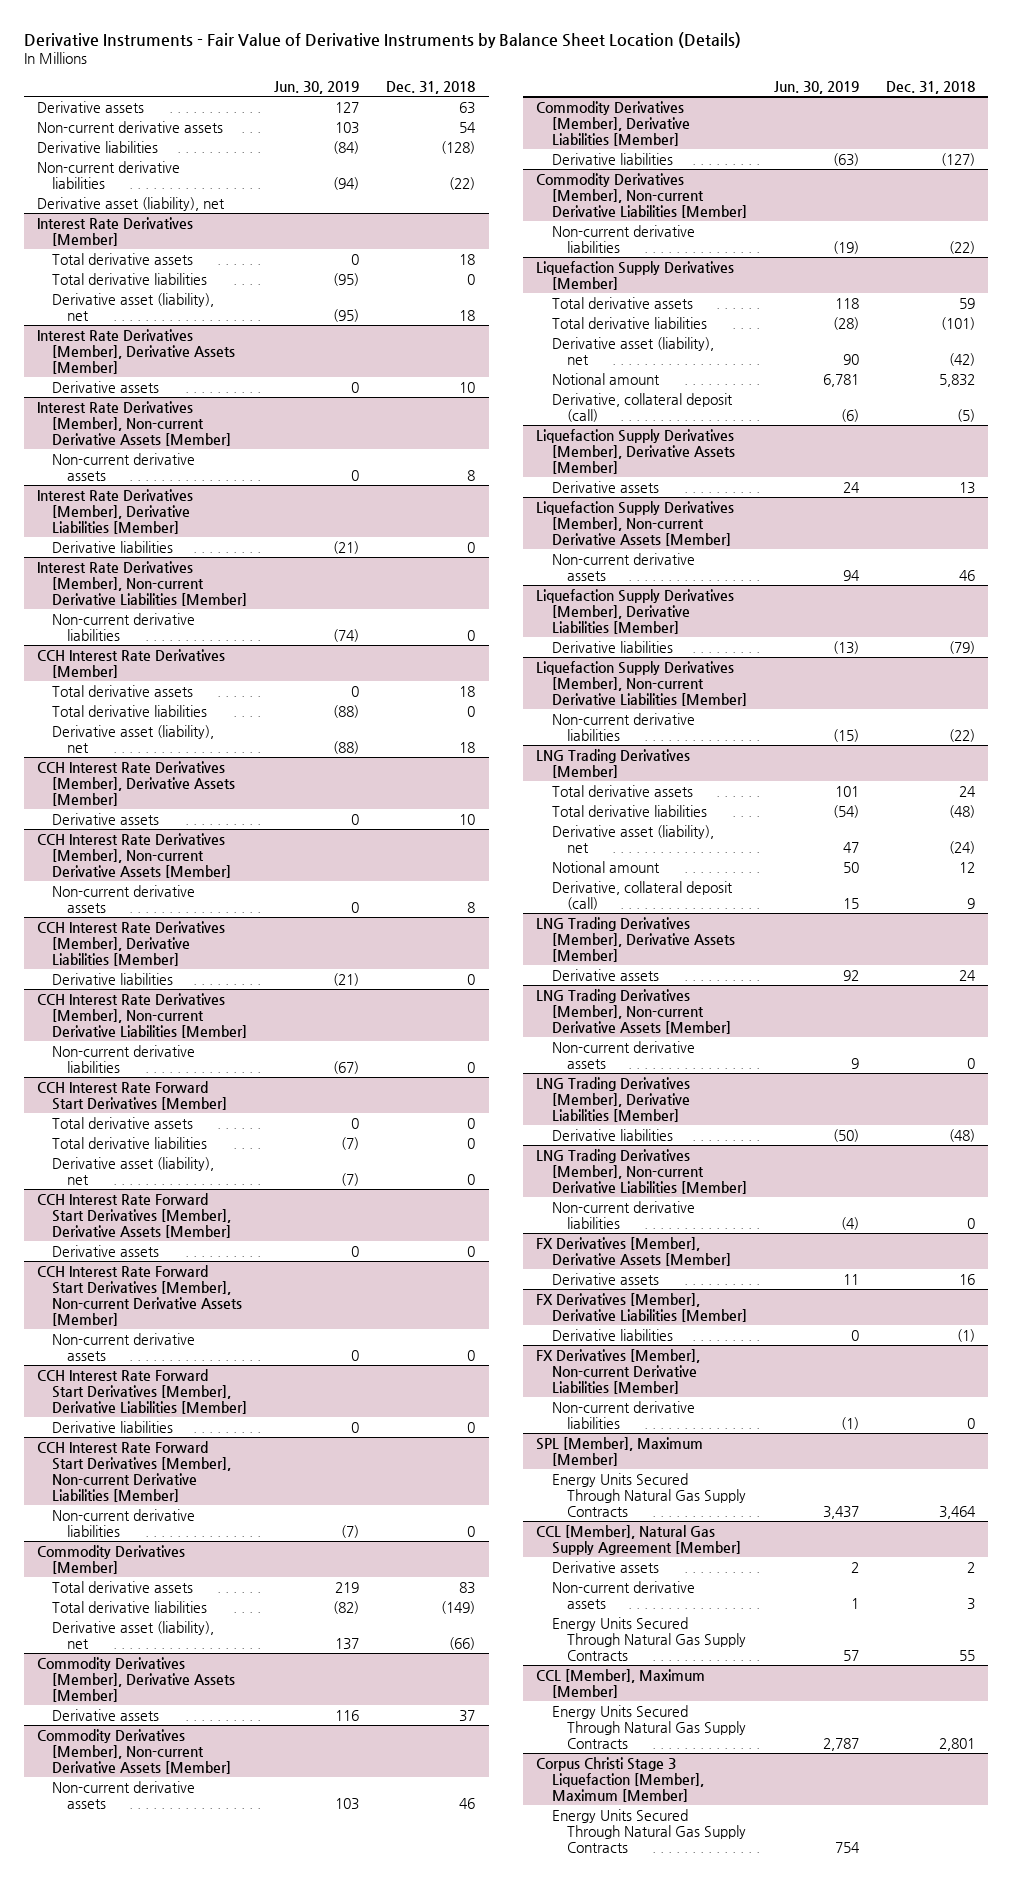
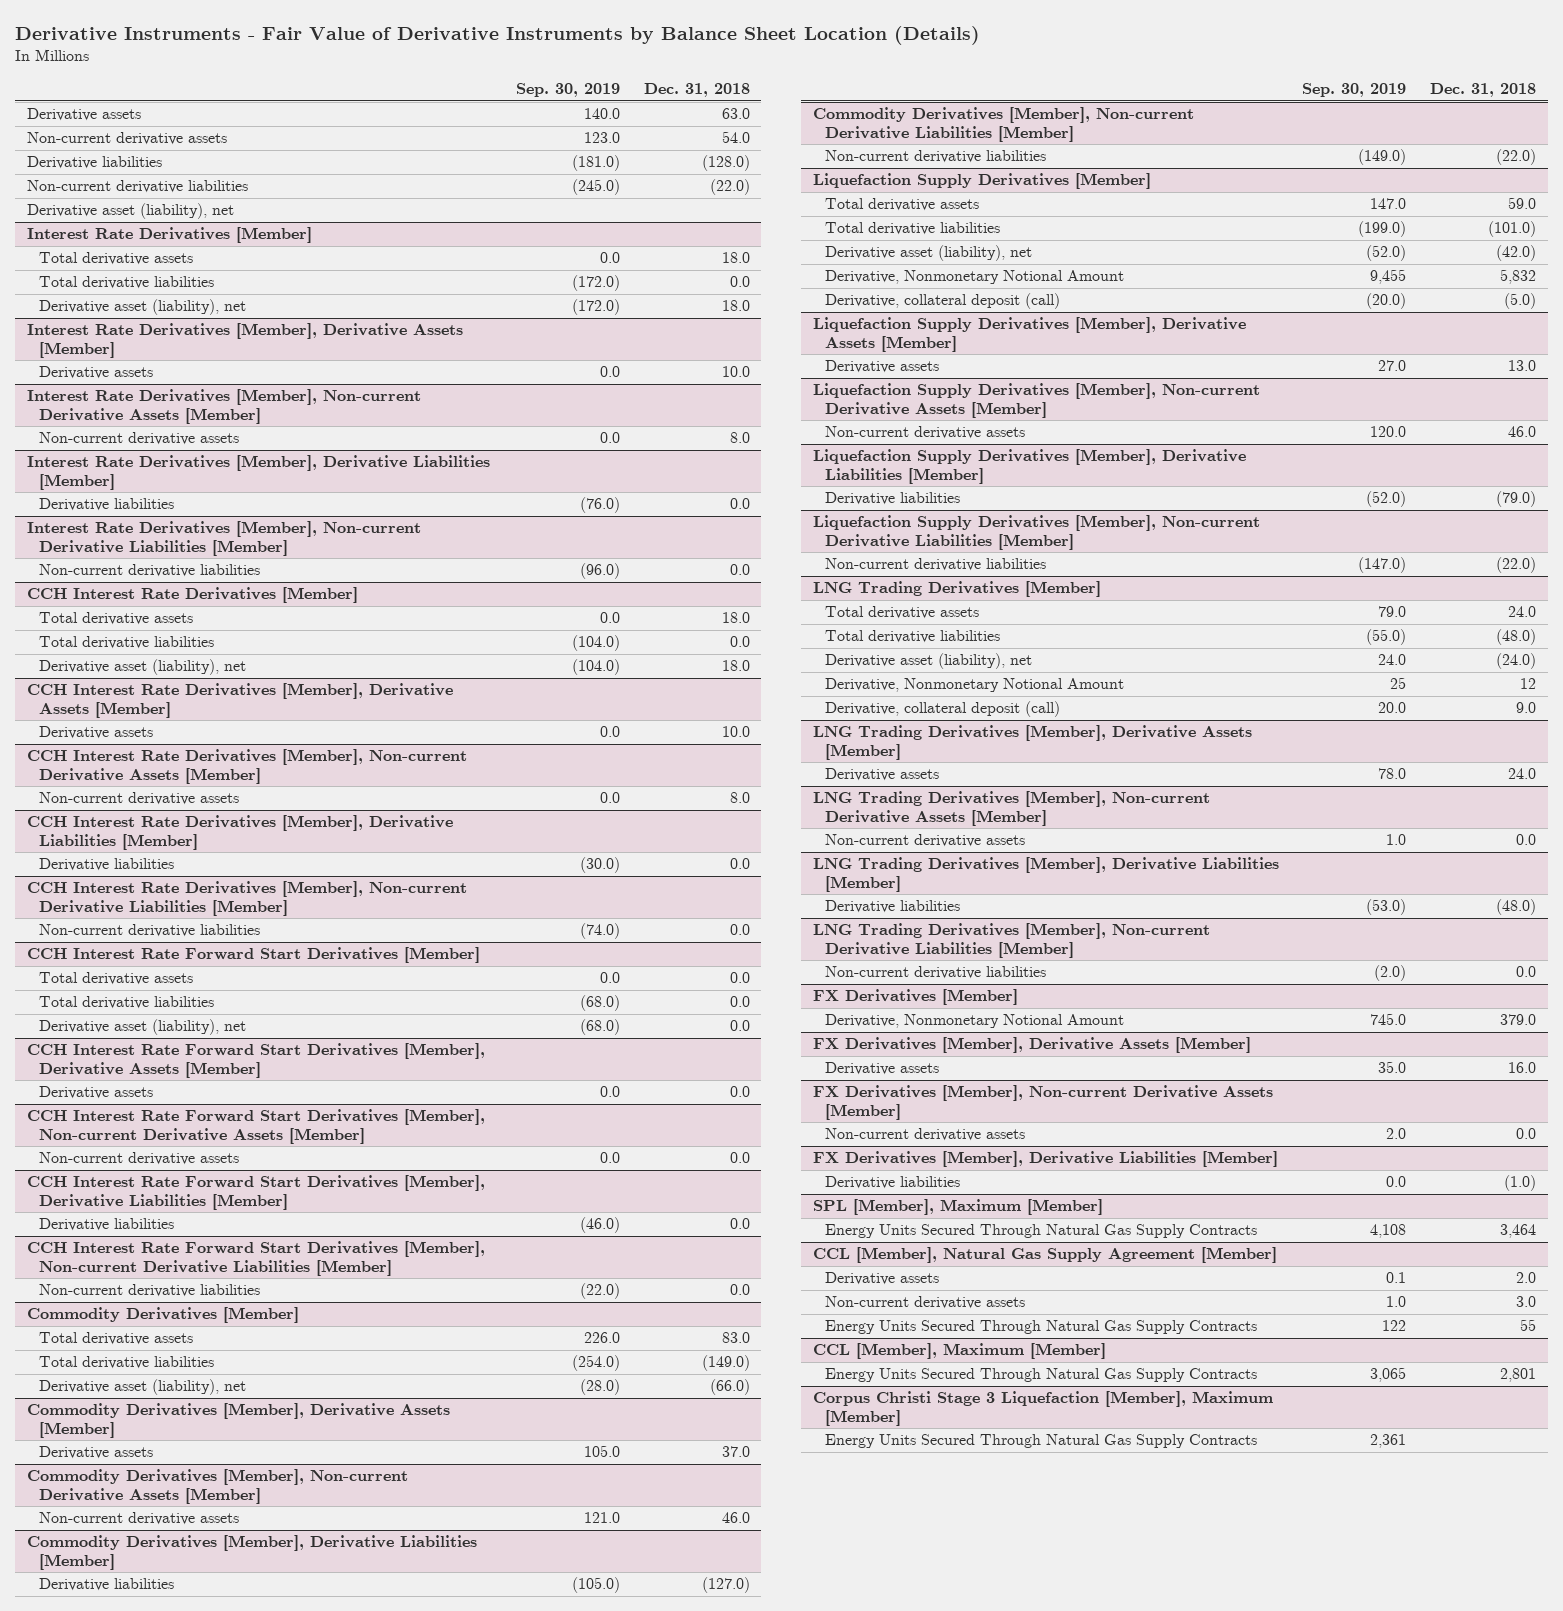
[274,81,360,95] Jun. 30, 2019 -> none
none -> [516,83,621,98] Sep. 30, 2019
[459,101,476,114] 63 -> [721,108,750,120] 63.0
[459,121,477,133] 54 -> [721,131,750,144] 54.0
[441,140,476,154] (128) -> [701,155,750,172] (128.0)
[449,176,476,190] (22) -> [709,179,750,196] (22.0)
[459,253,476,265] 18 -> [721,252,750,264] 18.0
[467,273,476,285] 0 -> [729,276,750,288] 0.0
[459,309,476,321] 18 -> [721,300,750,312] 18.0
[459,381,476,393] 10 -> [721,366,750,378] 10.0
[467,469,476,481] 8 -> [729,432,750,444] 8.0
[467,541,476,553] 0 -> [729,498,750,510] 0.0
[467,629,476,641] 0 -> [729,564,750,576] 0.0
[459,685,476,697] 18 -> [721,612,750,624] 18.0
[467,705,476,717] 0 -> [729,636,750,648] 0.0
[459,741,476,753] 18 -> [721,660,750,672] 18.0
[459,813,476,825] 10 -> [721,726,750,738] 10.0
[467,901,476,913] 8 -> [729,792,750,804] 8.0
[467,973,476,985] 0 -> [729,858,750,870] 0.0
[467,1061,476,1073] 0 -> [729,924,750,936] 0.0
[467,1117,476,1129] 0 -> [729,972,750,984] 0.0
[467,1137,476,1149] 0 -> [729,996,750,1008] 0.0
[467,1173,476,1185] 0 -> [729,1020,750,1032] 0.0
[467,1245,476,1257] 0 -> [729,1086,750,1098] 0.0
[467,1349,476,1361] 0 -> [729,1152,750,1164] 0.0
[467,1421,476,1433] 0 -> [729,1218,750,1230] 0.0
[467,1525,476,1537] 0 -> [729,1284,750,1296] 0.0
[459,1581,476,1594] 83 -> [721,1332,750,1344] 83.0
[441,1600,476,1614] (149) -> [701,1355,750,1372] (149.0)
[449,1636,476,1650] (66) -> [709,1379,750,1396] (66.0)
[459,1709,476,1722] 37 -> [721,1446,750,1458] 37.0
[459,1797,476,1809] 46 -> [721,1512,750,1524] 46.0
[940,152,975,166] (127) -> [701,1577,750,1594] (127.0)
[948,240,975,254] (22) -> [1495,149,1536,166] (22.0)
[958,297,975,309] 59 -> [1507,197,1536,210] 59.0
[940,316,975,330] (101) -> [1487,221,1536,238] (101.0)
[948,352,975,366] (42) -> [1495,245,1536,262] (42.0)
[551,372,660,385] Notional amount -> [824,270,1124,285] Derivative, Nonmonetary Notional Amount
[956,408,975,422] (5) -> [1503,293,1536,310] (5.0)
[958,481,975,494] 13 -> [1507,360,1536,372] 13.0
[958,569,975,581] 46 -> [1507,426,1536,438] 46.0
[948,640,975,654] (79) -> [1495,491,1536,508] (79.0)
[948,728,975,742] (22) -> [1495,557,1536,574] (22.0)
[958,785,976,797] 24 -> [1507,606,1536,618] 24.0
[948,804,975,818] (48) -> [1495,629,1536,646] (48.0)
[948,840,975,854] (24) -> [1495,653,1536,670] (24.0)
[551,860,660,873] Notional amount -> [824,678,1124,693] Derivative, Nonmonetary Notional Amount
[966,897,975,909] 9 -> [1515,702,1536,714] 9.0
[958,969,976,981] 24 -> [1507,768,1536,780] 24.0
[966,1057,975,1069] 0 -> [1515,834,1536,846] 0.0
[948,1128,975,1142] (48) -> [1495,899,1536,916] (48.0)
[966,1217,975,1229] 0 -> [1515,966,1536,978] 0.0
none -> [812,989,1018,1006] FX Derivatives [Member]
none -> [824,1014,1124,1029] Derivative, Nonmonetary Notional Amount
[958,1273,975,1285] 16 -> [1507,1062,1536,1074] 16.0
none -> [812,1085,1273,1120] FX Derivatives [Member], Non-current Derivative Assets [Member]
none -> [824,1128,1025,1142] Non-current derivative assets
[536,1348,701,1395] FX Derivatives [Member], Non-current Derivative Liabilities [Member] -> none
[551,1400,695,1429] Non-current derivative liabilities -> none
[956,1328,975,1342] (1) -> [1503,1175,1536,1192] (1.0)
[966,1561,975,1573] 2 -> [1515,1272,1536,1284] 2.0
[966,1597,975,1610] 3 -> [1515,1296,1536,1308] 3.0

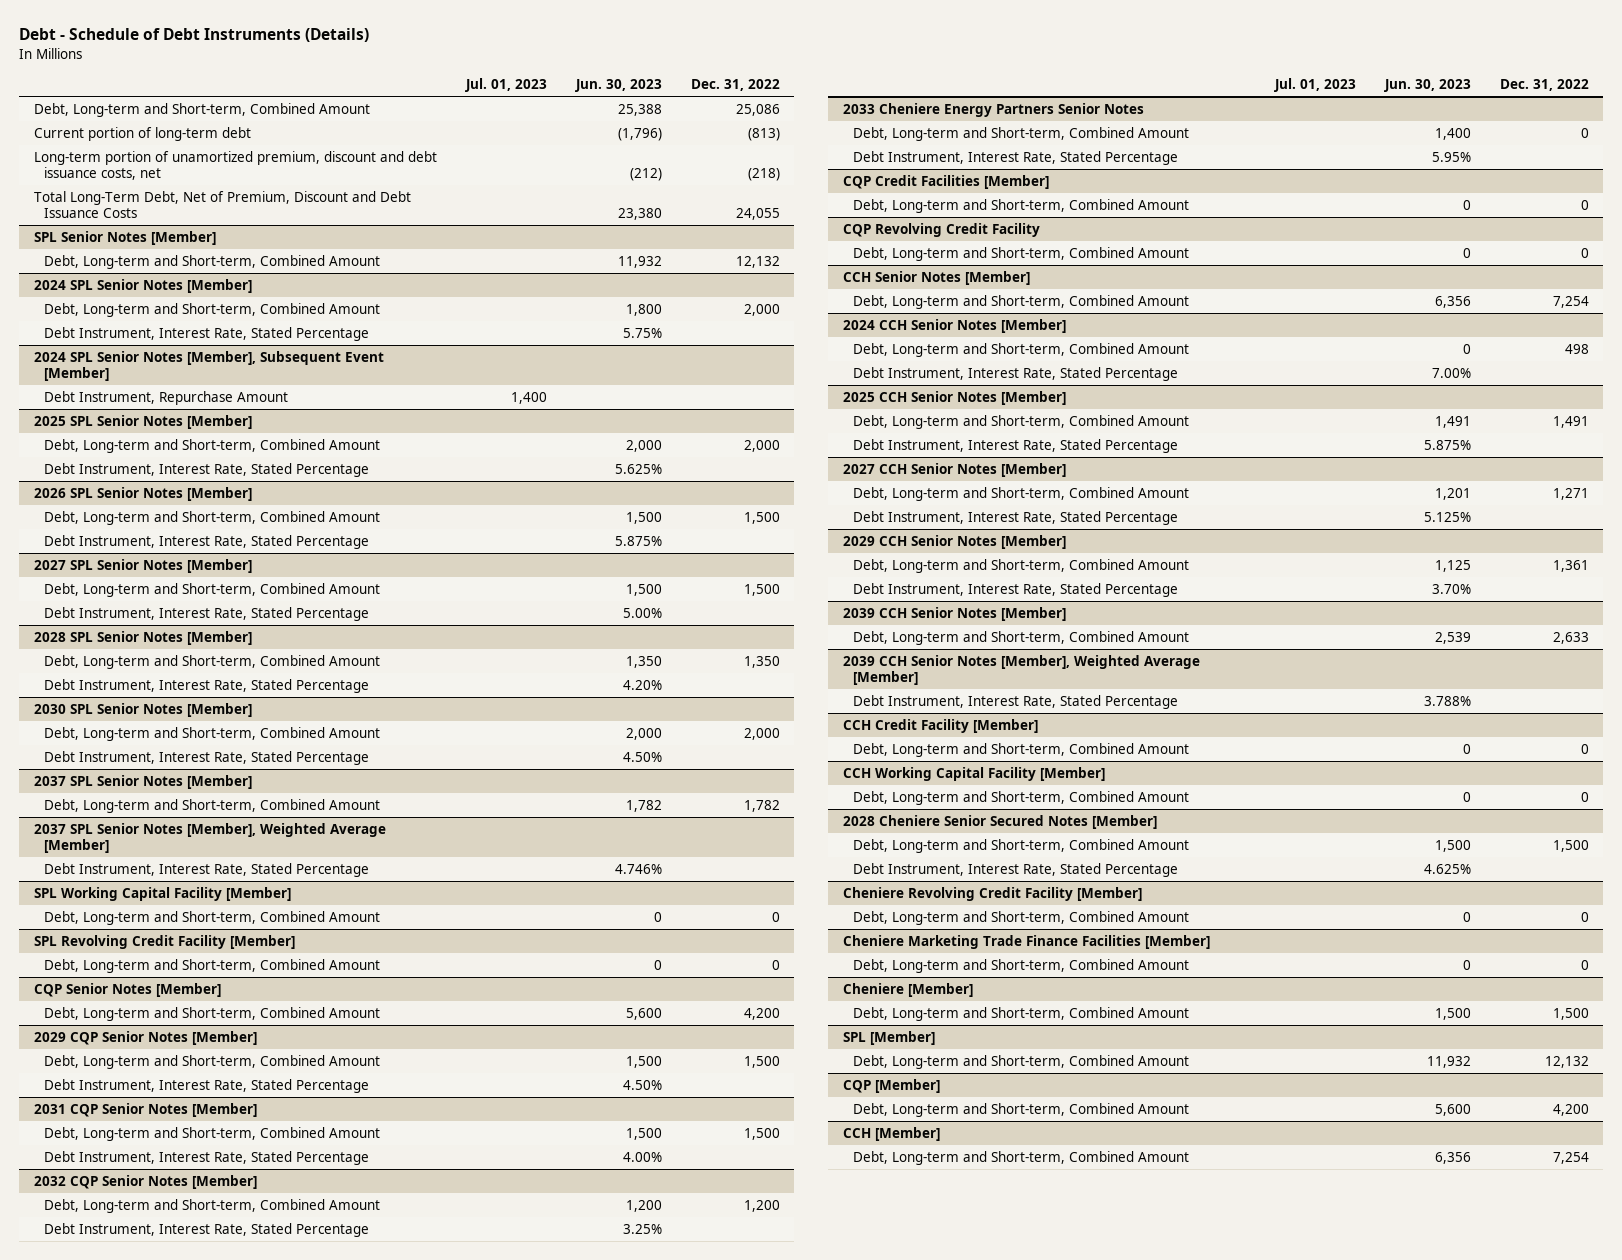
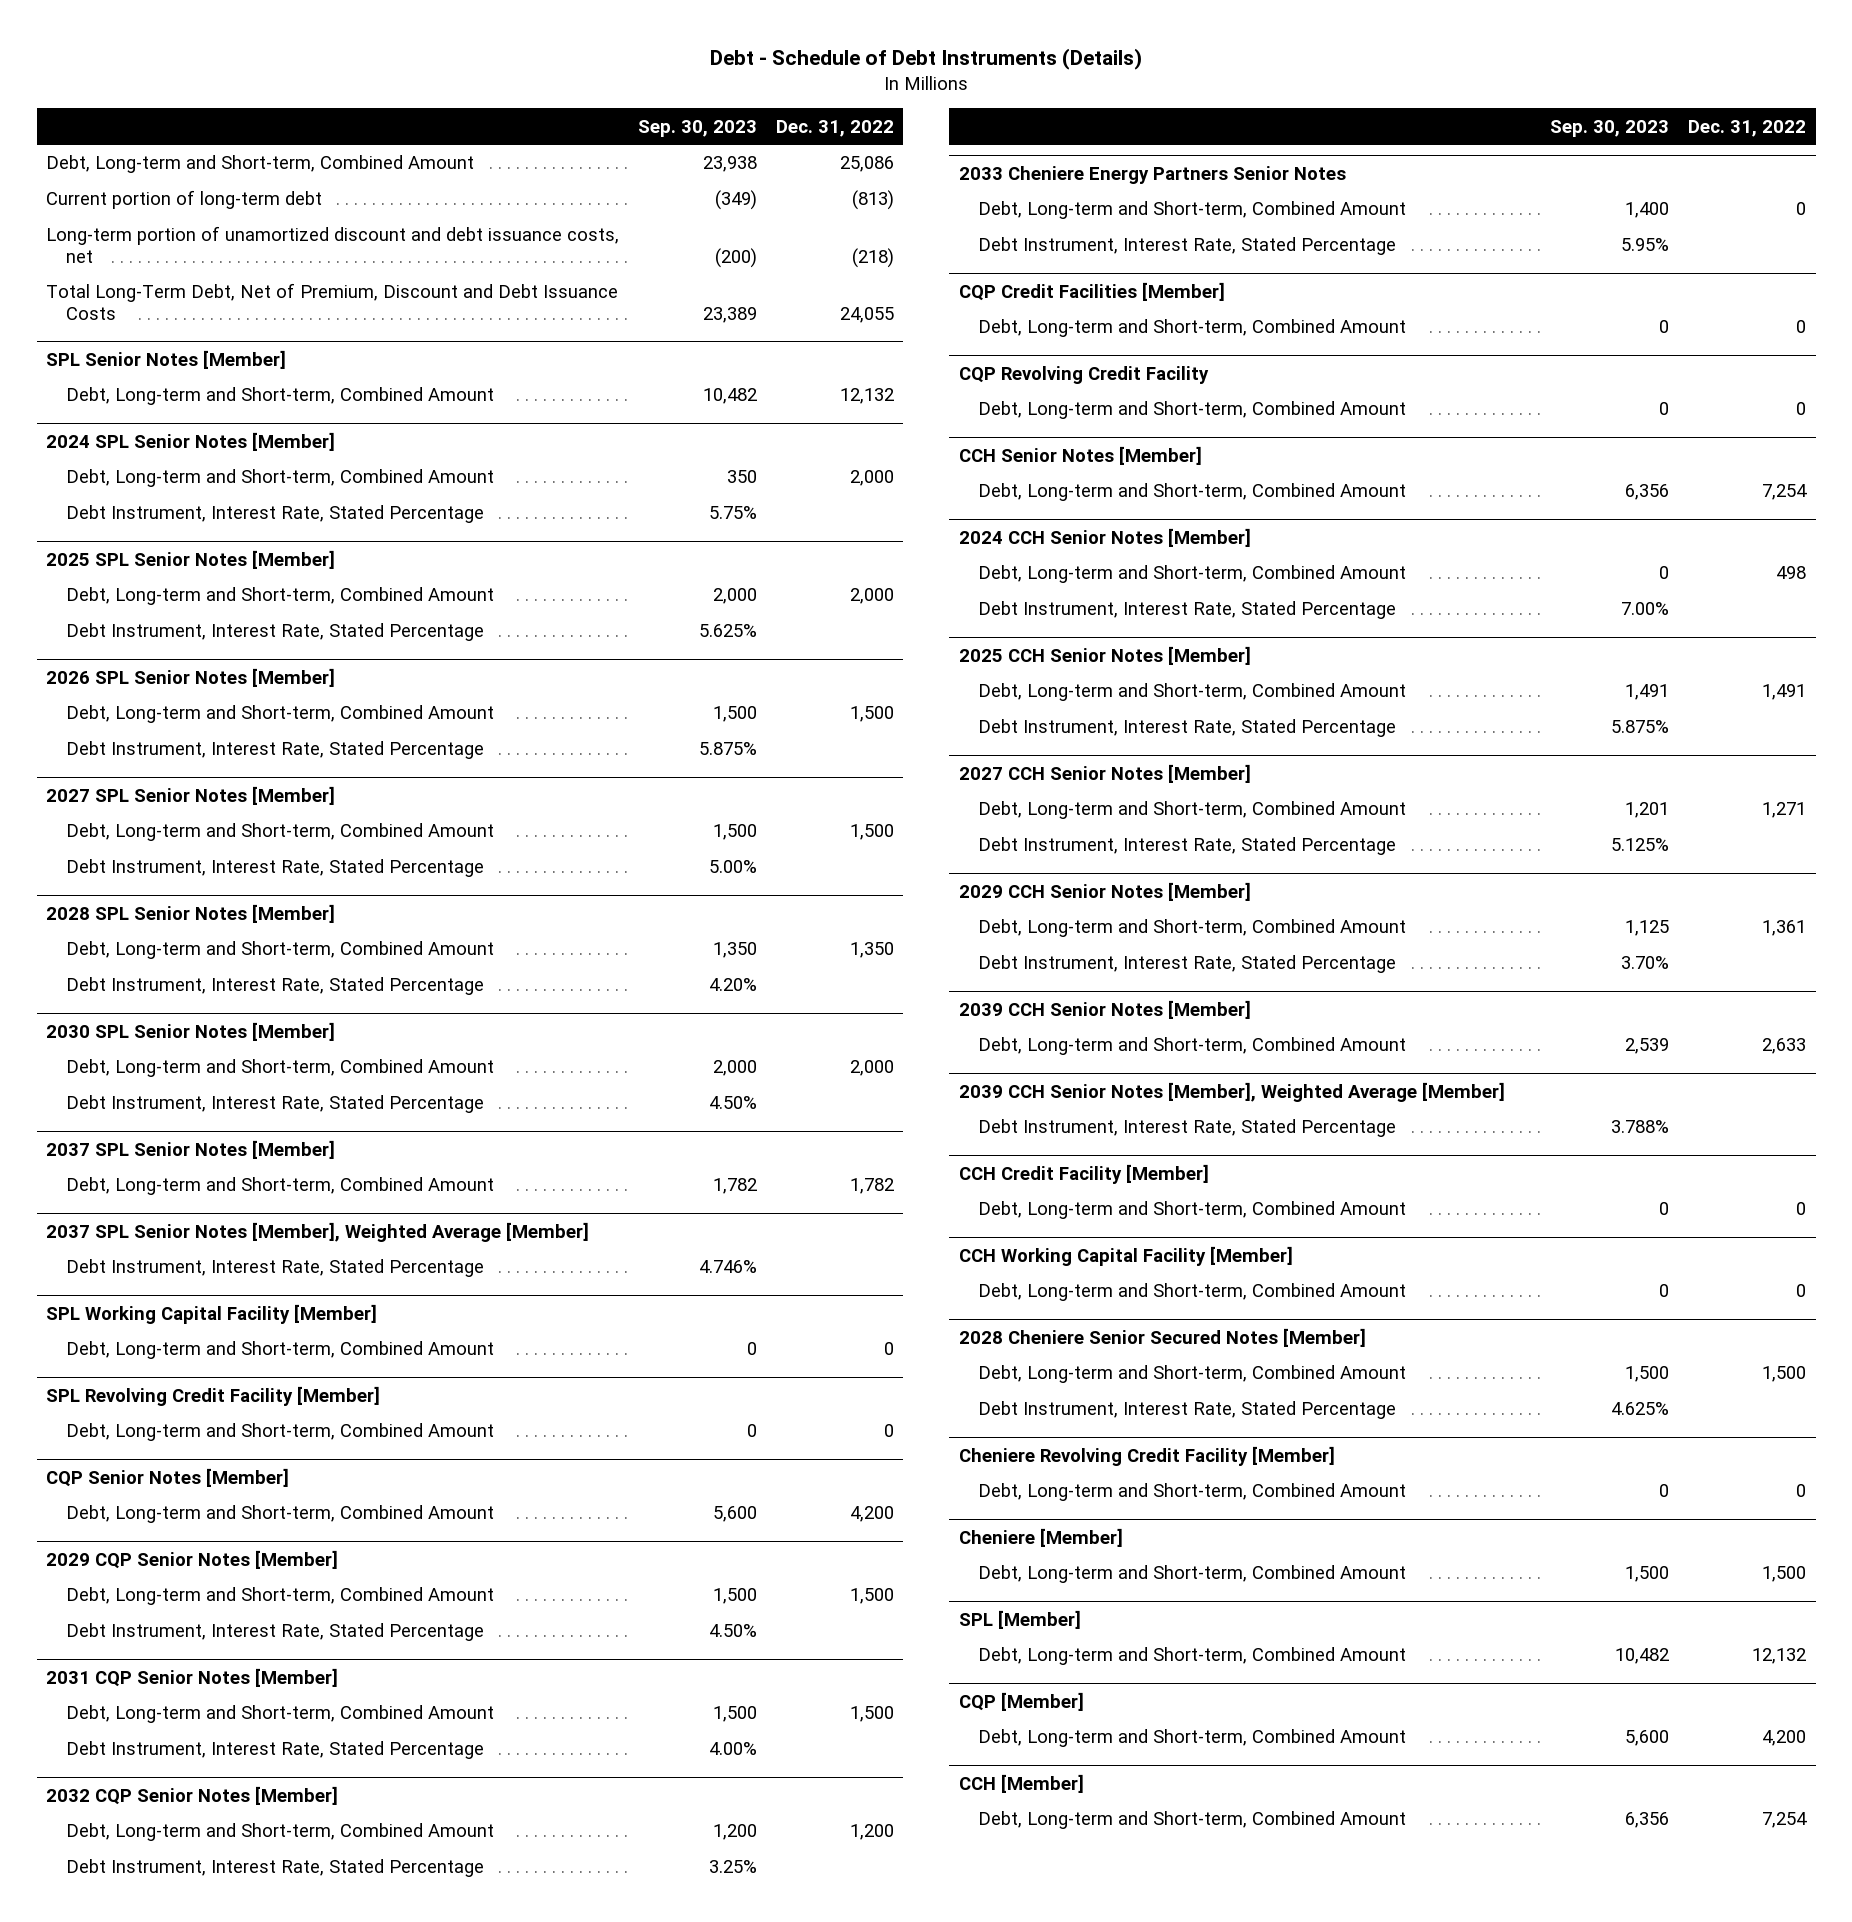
[464,78,547,93] Jul. 01, 2023 -> none
[574,79,662,93] Jun. 30, 2023 -> none
none -> [637,119,757,137] Sep. 30, 2023
[33,150,437,181] Long-term portion of unamortized premium, discount and debt issuance costs, net -> [45,226,619,263] Long-term portion of unamortized discount and debt issuance costs, net
[33,350,384,382] 2024 SPL Senior Notes [Member], Subsequent Event [Member] -> none
[44,390,289,405] Debt Instrument, Repurchase Amount -> none
[842,934,1210,949] Cheniere Marketing Trade Finance Facilities [Member] -> none
[853,958,1190,973] Debt, Long-term and Short-term, Combined Amount -> none

